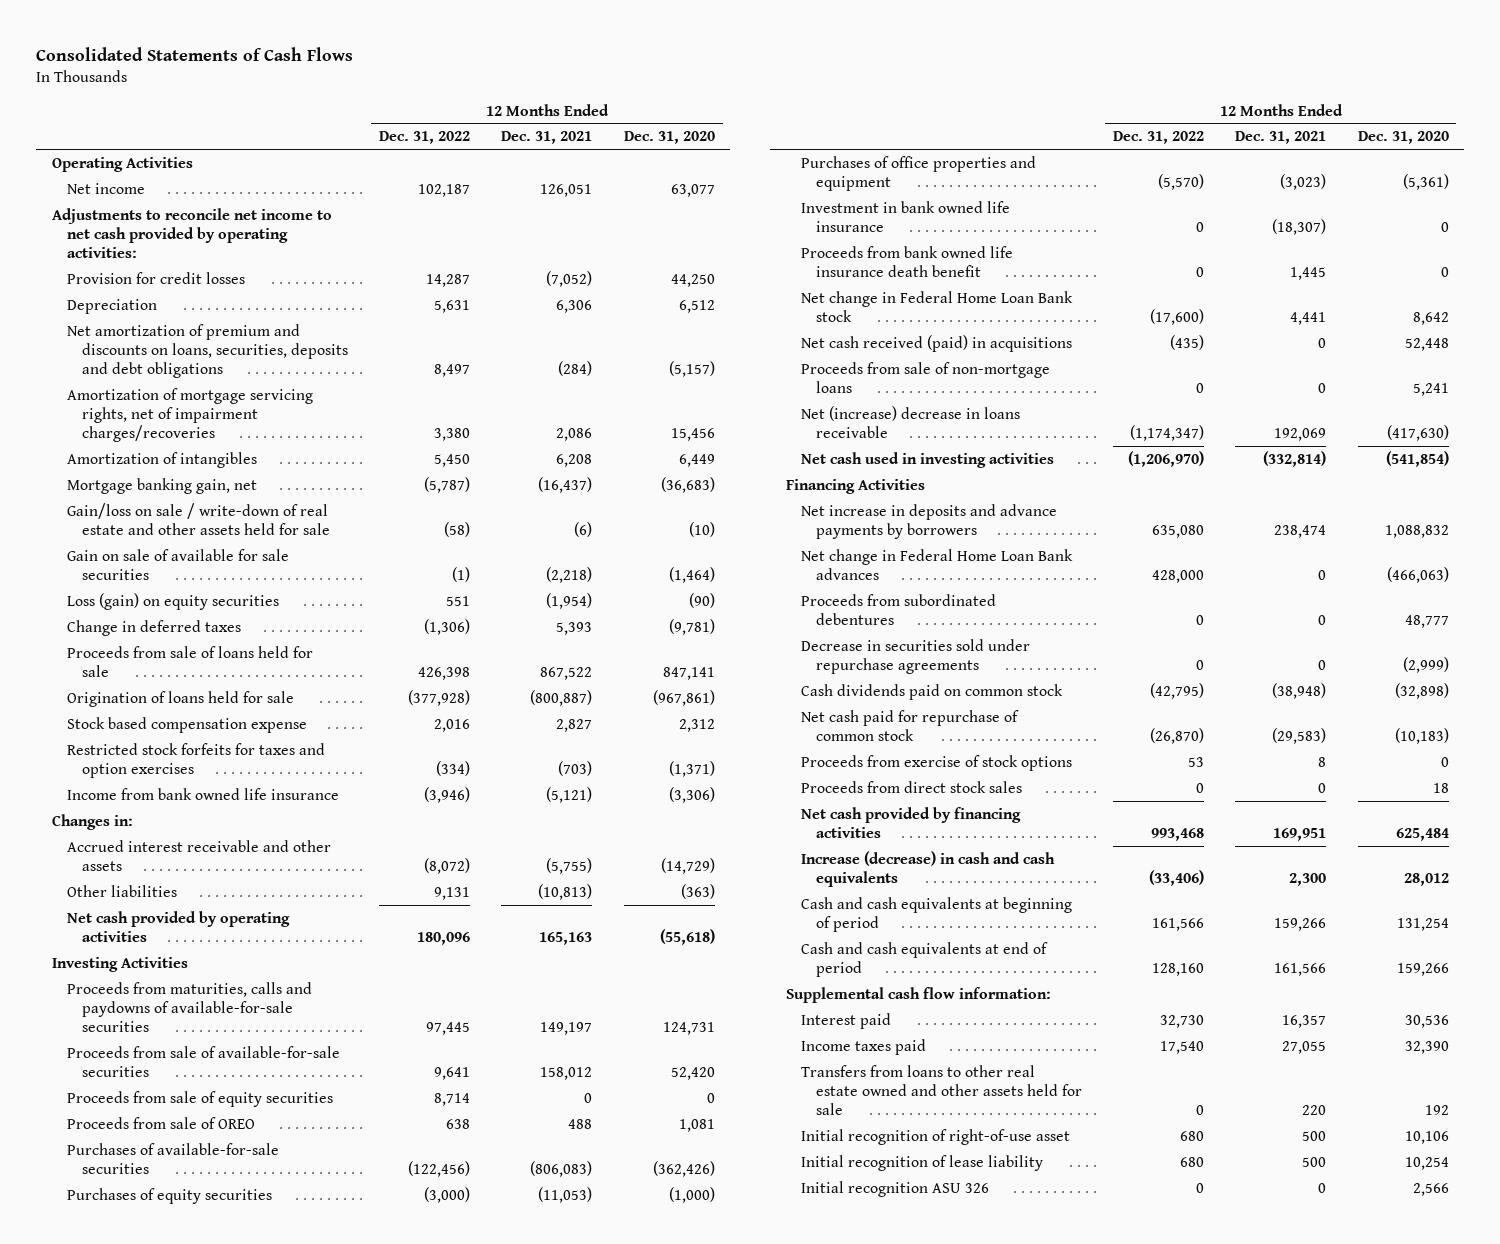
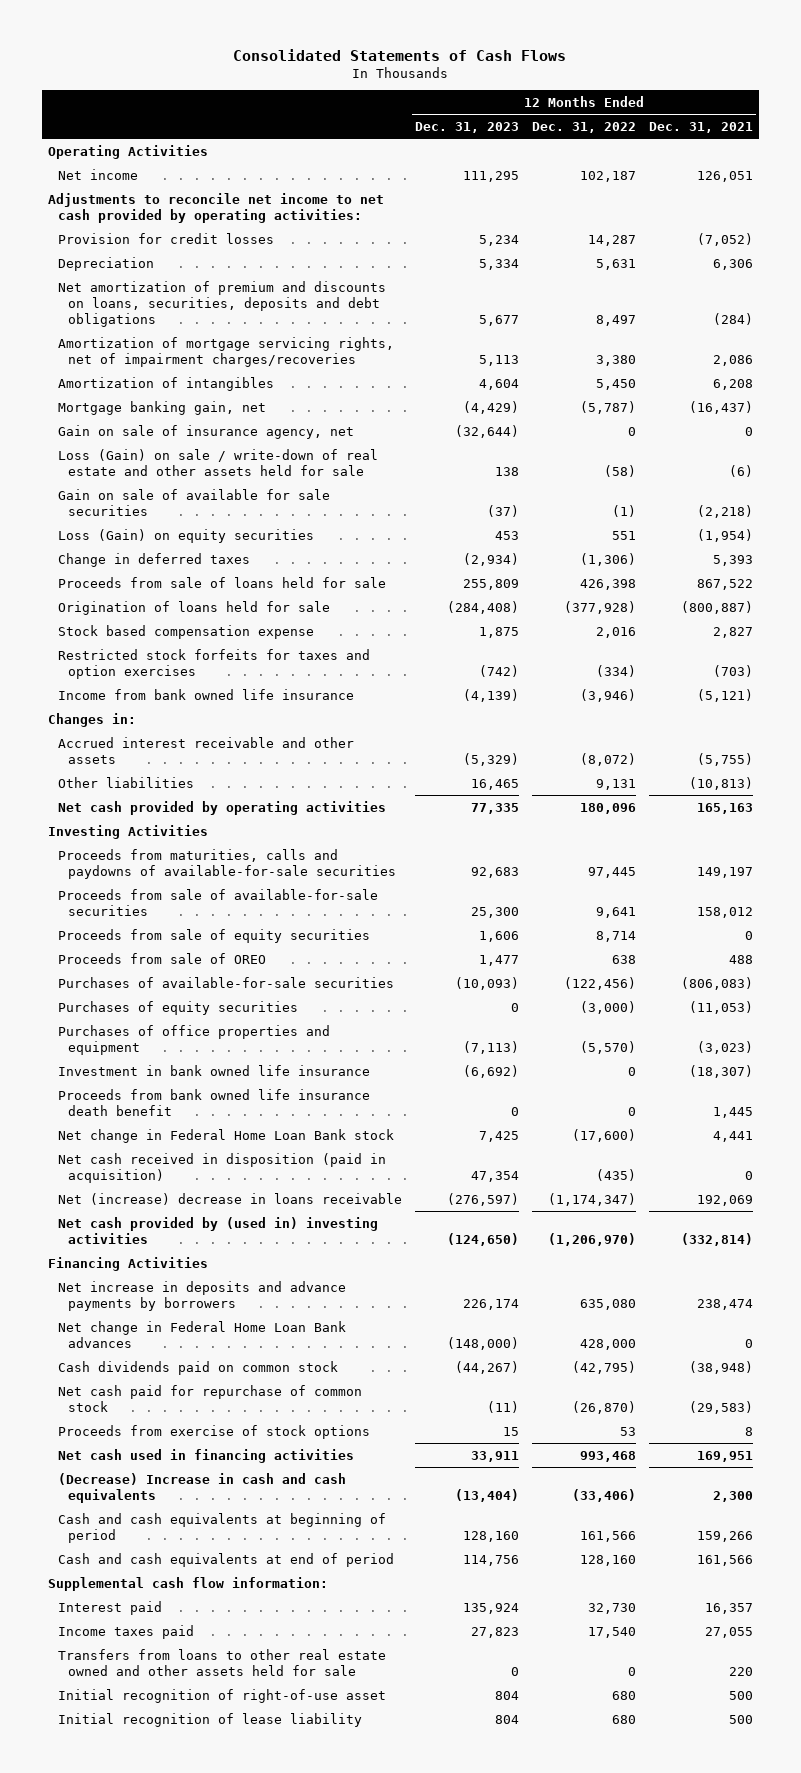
[623,131,715,145] Dec. 31, 2020 -> none
none -> [414,121,519,133] Dec. 31, 2023
none -> [58,424,355,439] Gain on sale of insurance agency, net
[66,502,330,535] Gain/loss on sale / write-down of real estate and other assets held for sale -> [58,448,379,476] Loss (Gain) on sale / write-down of real estate and other assets held for sale
[66,592,279,610] Loss (gain) on equity securities -> [58,528,315,543] Loss (Gain) on equity securities
[800,361,1050,393] Proceeds from sale of non-mortgage loans -> none
[800,334,1072,352] Net cash received (paid) in acquisitions -> [58,1152,387,1183] Net cash received in disposition (paid in acquisition)
[800,451,1054,468] Net cash used in investing activities -> [58,1216,379,1244] Net cash provided by (used in) investing activities
[800,593,996,625] Proceeds from subordinated debentures -> none
[800,638,1030,674] Decrease in securities sold under repurchase agreements -> none
[800,780,1022,793] Proceeds from direct stock sales -> none
[800,806,1021,838] Net cash provided by financing activities -> [58,1448,355,1463] Net cash used in financing activities
[800,850,1055,887] Increase (decrease) in cash and cash equivalents -> [58,1472,347,1503] (Decrease) Increase in cash and cash equivalents
[800,1180,989,1197] Initial recognition ASU 326 -> none

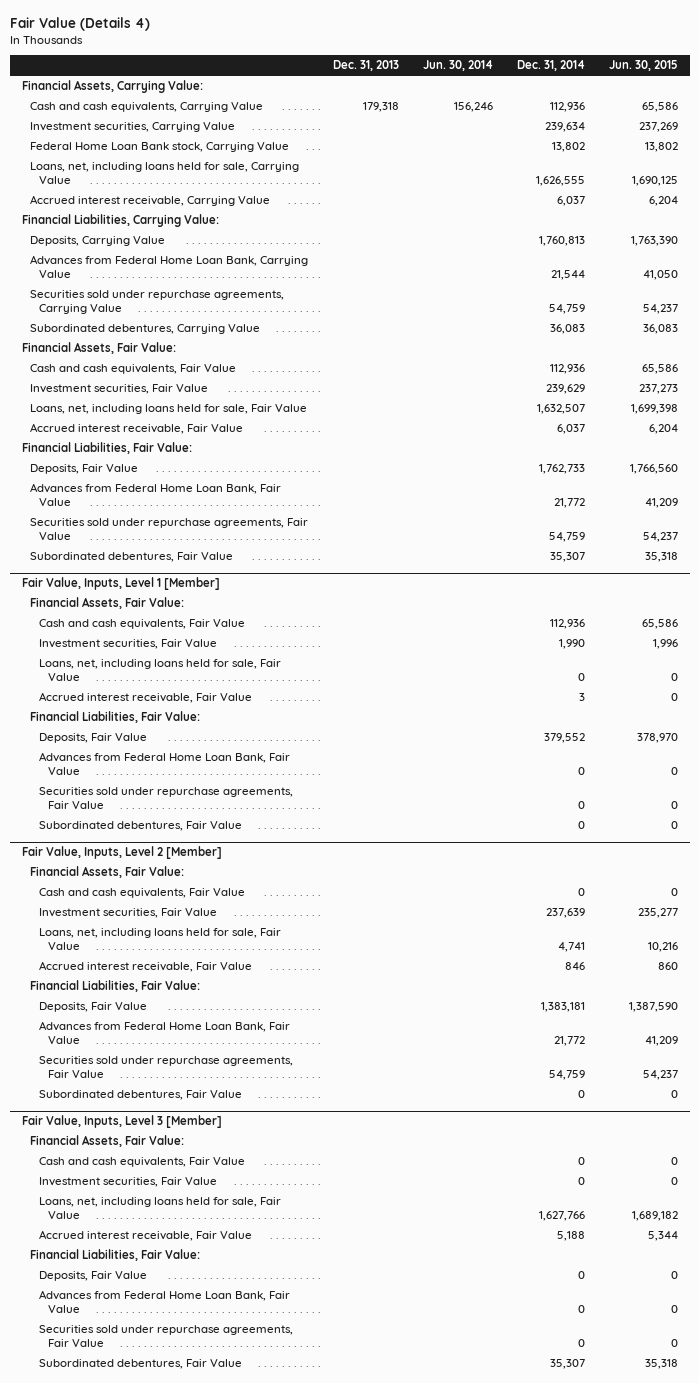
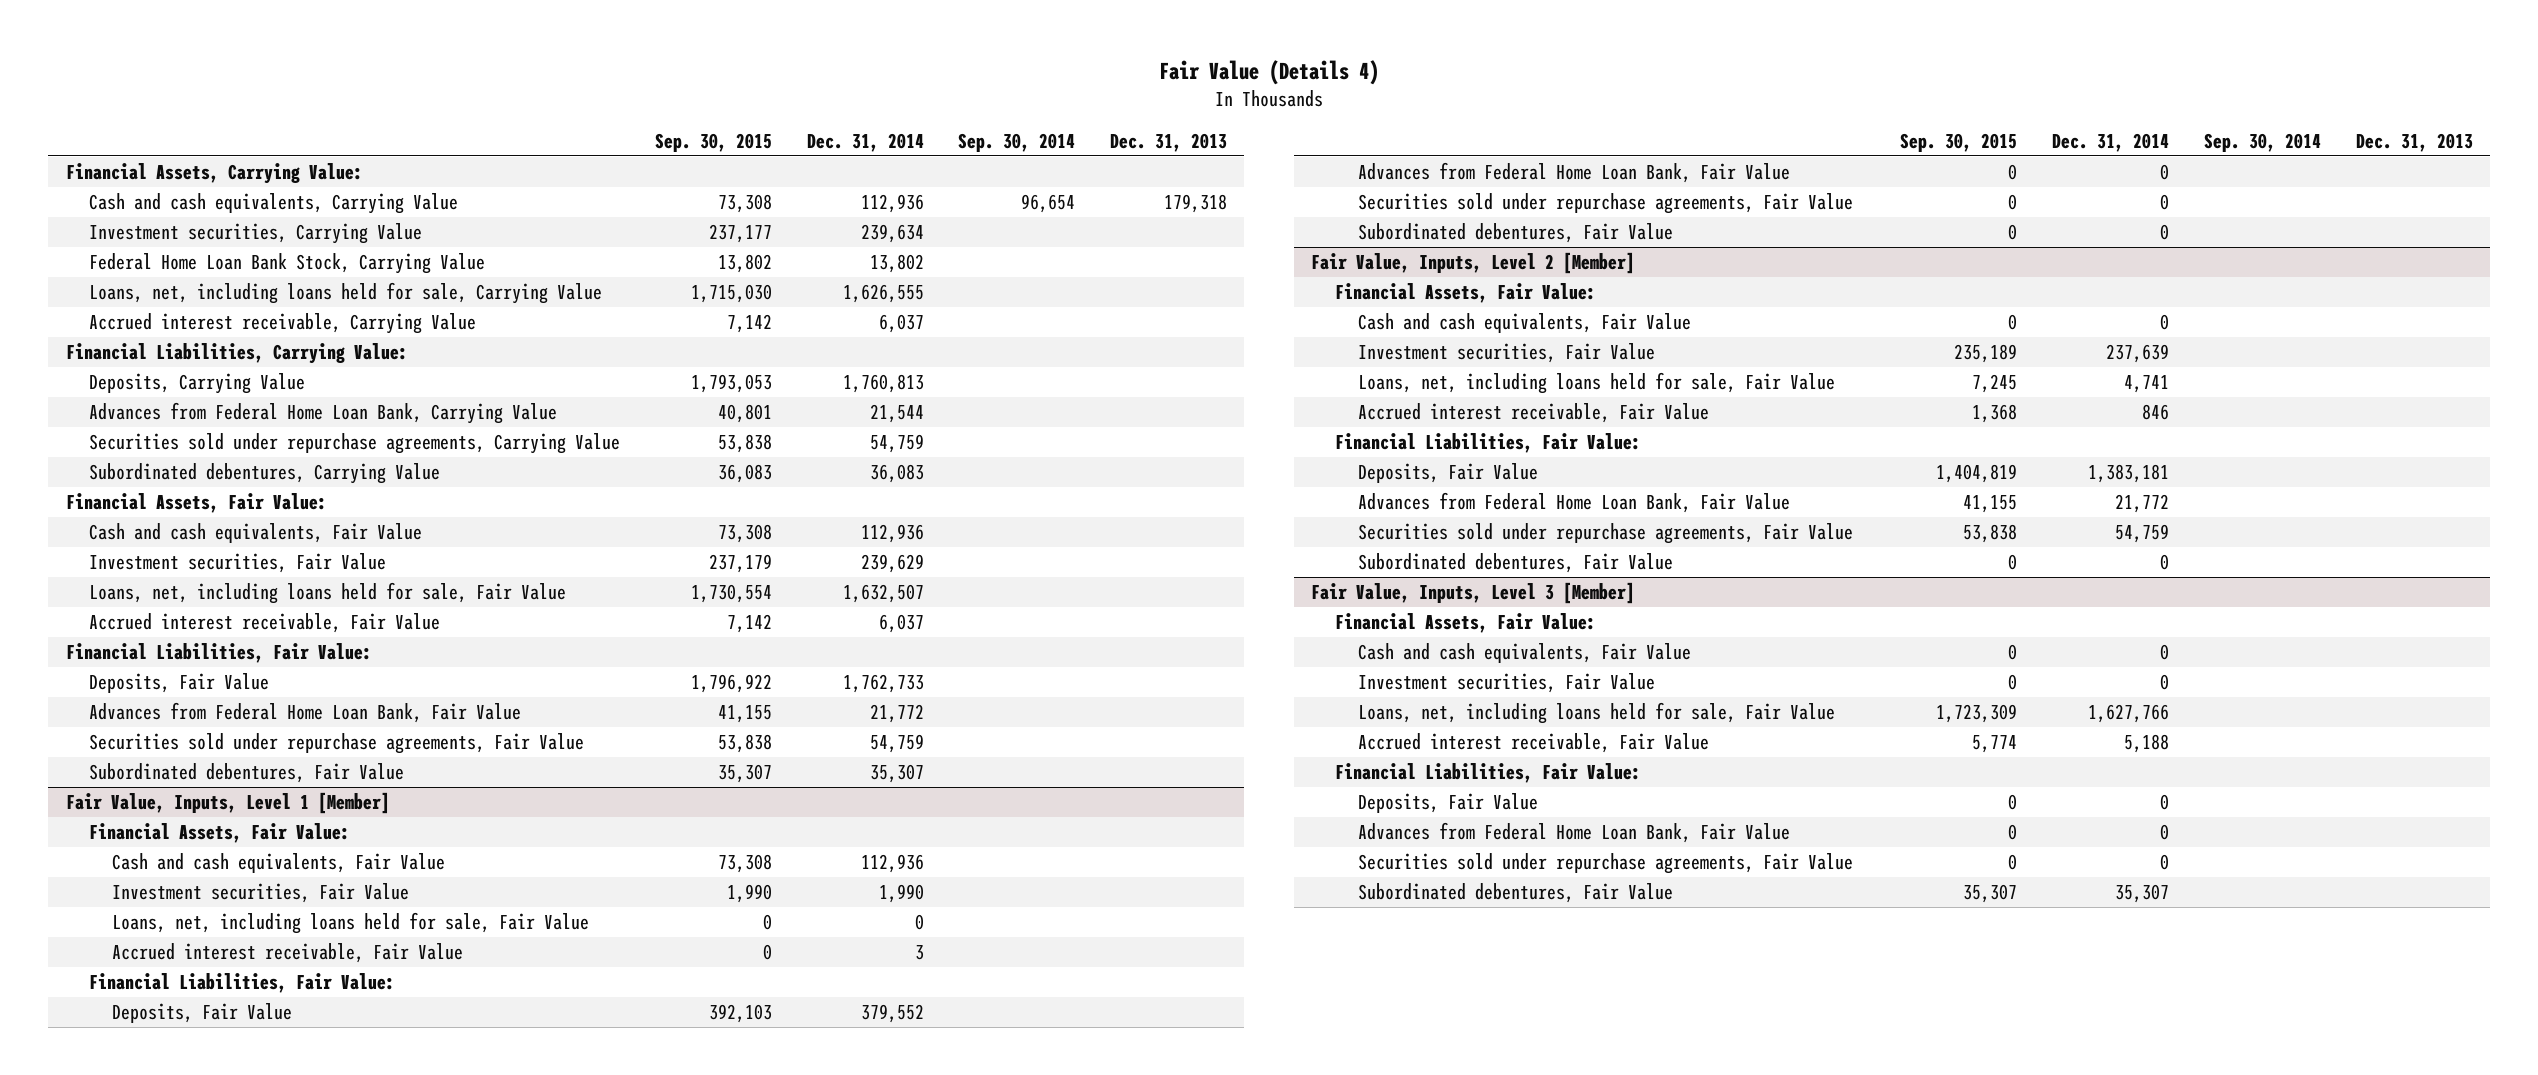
[422,60,493,72] Jun. 30, 2014 -> none
[608,60,678,72] Jun. 30, 2015 -> none
none -> [654,132,772,152] Sep. 30, 2015
none -> [958,132,1076,152] Sep. 30, 2014
[30,142,290,153] Federal Home Loan Bank stock, Carrying Value -> [89,253,486,275] Federal Home Loan Bank Stock, Carrying Value

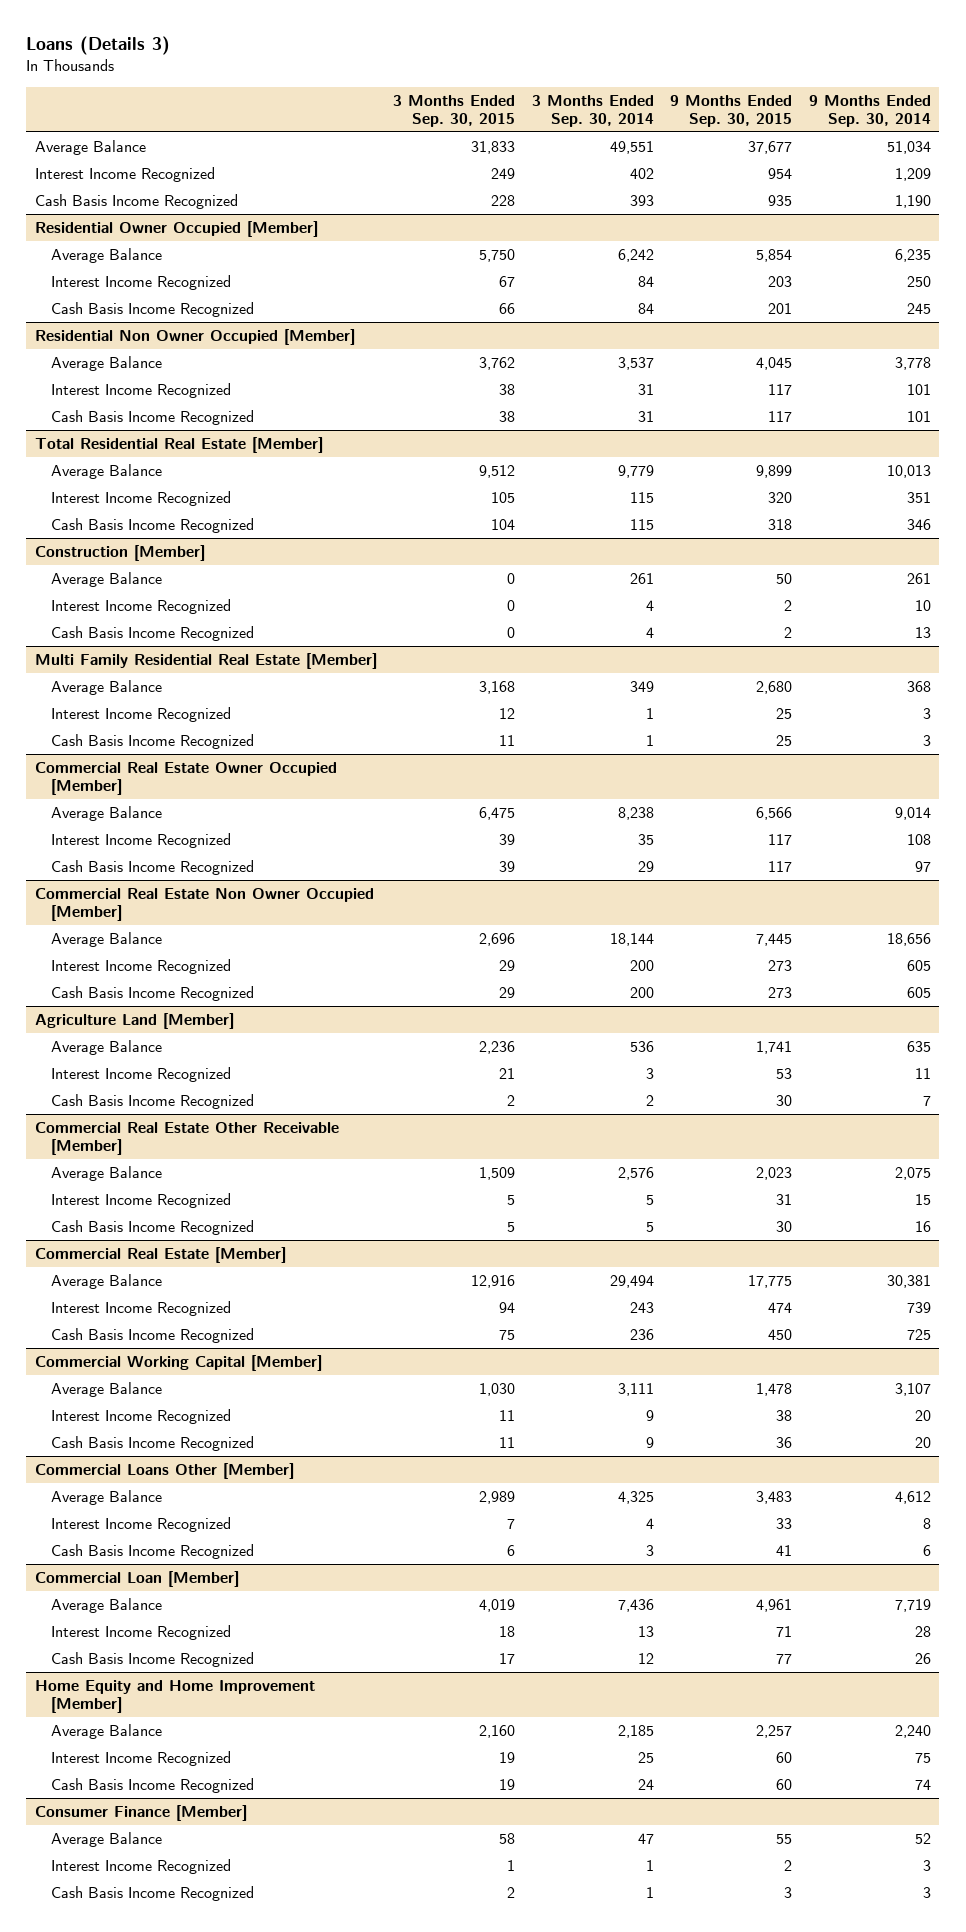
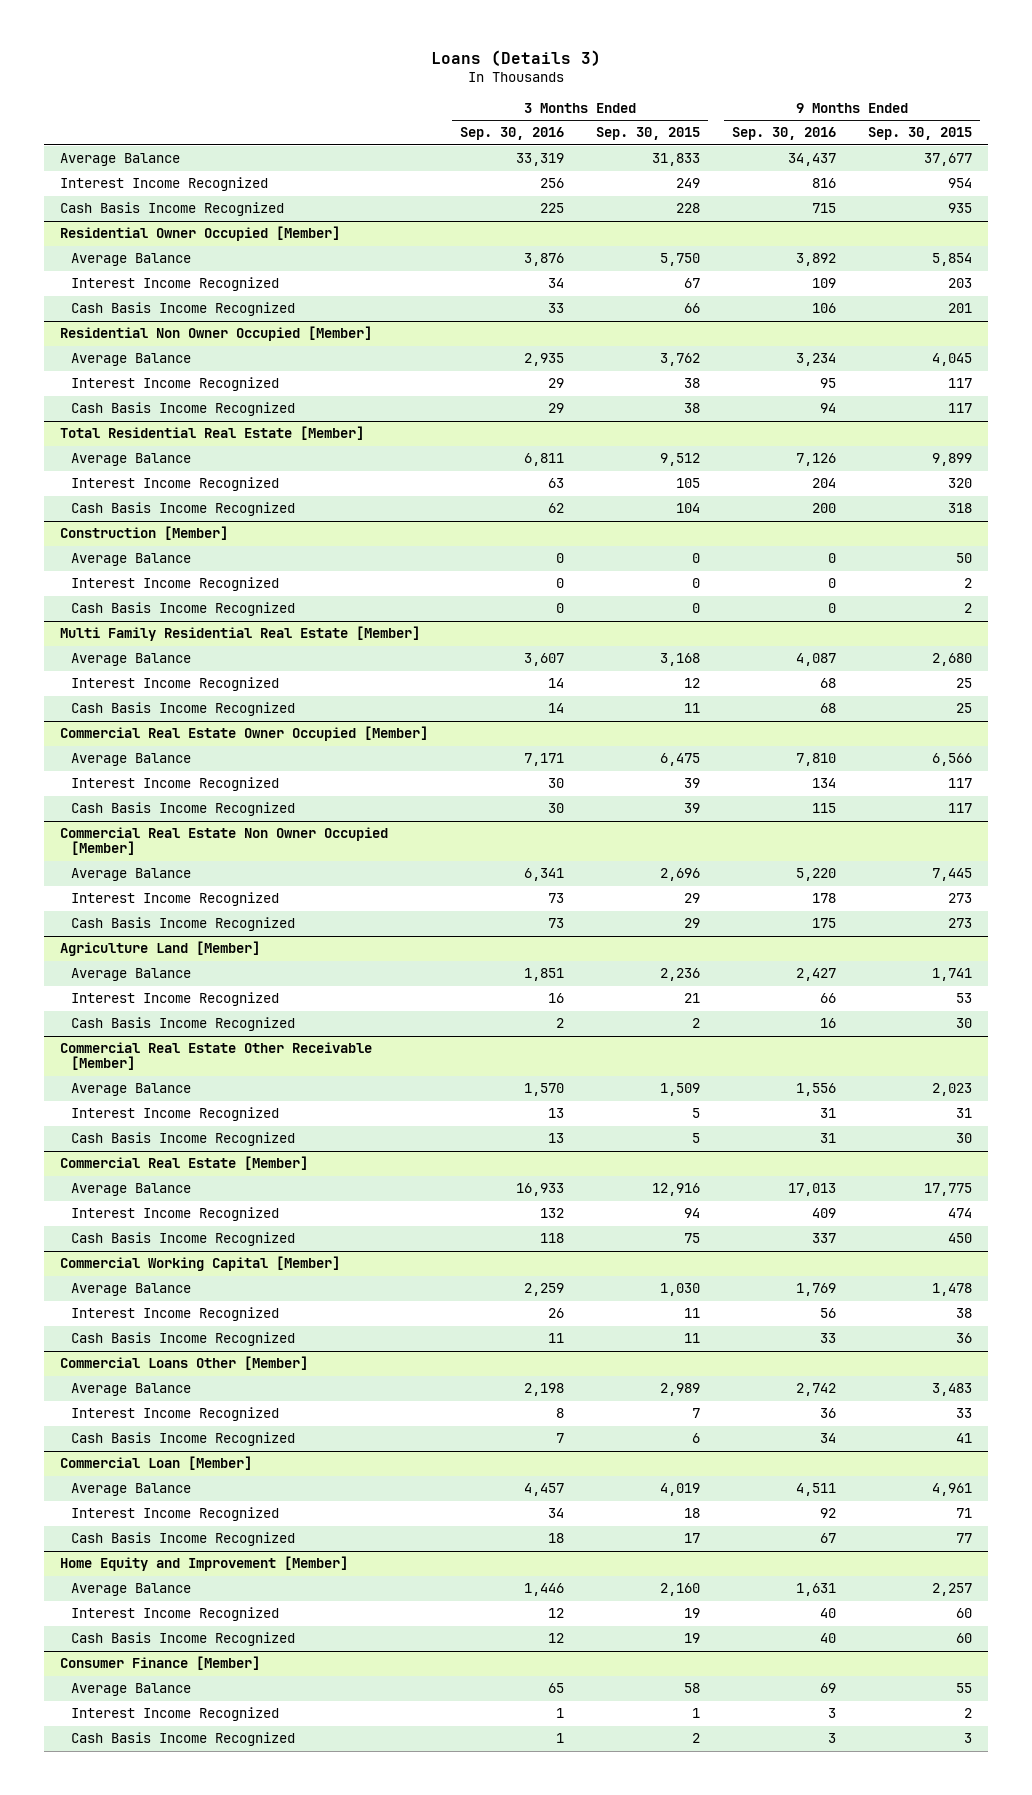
[531,94,654,127] 3 Months Ended Sep. 30, 2014 -> none
[808,94,931,127] 9 Months Ended Sep. 30, 2014 -> none
none -> [459,127,564,141] Sep. 30, 2016
none -> [731,127,836,141] Sep. 30, 2016
[34,1679,315,1713] Home Equity and Home Improvement [Member] -> [59,1556,348,1572] Home Equity and Improvement [Member]

